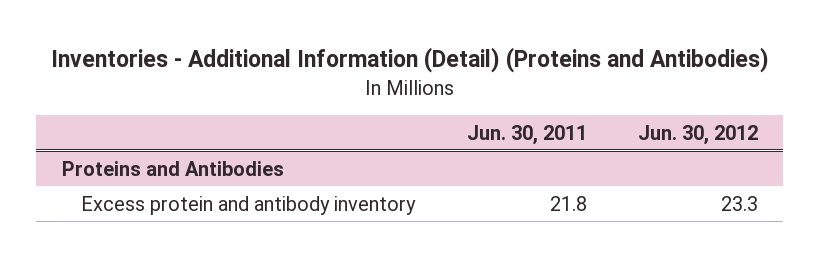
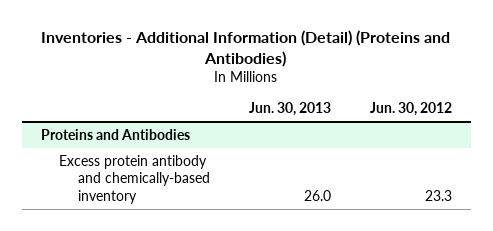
[466,124,587,145] Jun. 30, 2011 -> none
none -> [248,102,331,117] Jun. 30, 2013
[81,195,417,215] Excess protein and antibody inventory -> [59,154,210,204] Excess protein antibody and chemically-based inventory

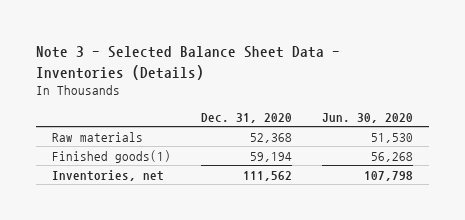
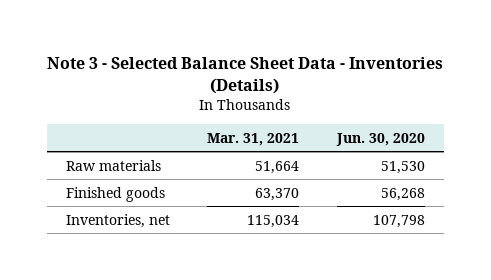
[200,112,292,123] Dec. 31, 2020 -> none
none -> [207,132,300,146] Mar. 31, 2021
[51,149,171,163] Finished goods(1) -> [65,186,165,202] Finished goods

